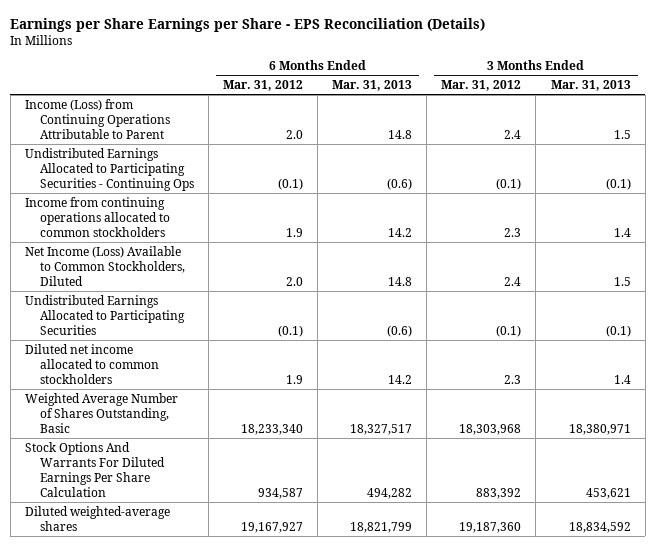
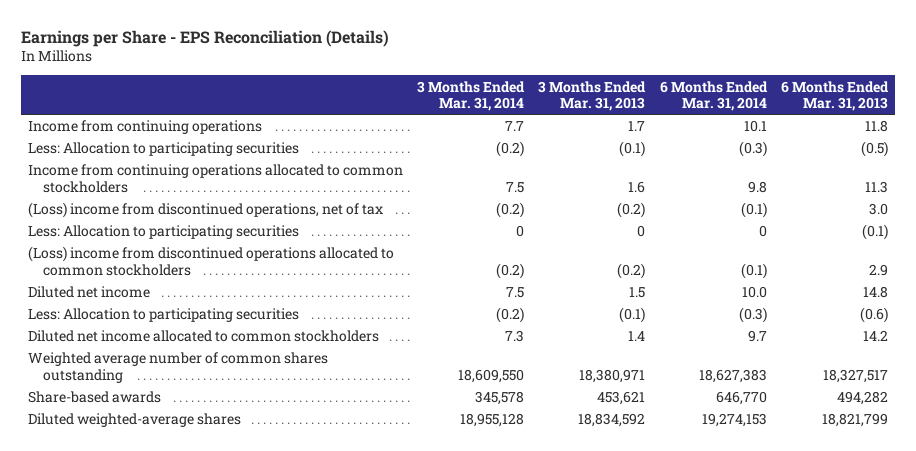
[10,17,486,32] Earnings per Share Earnings per Share - EPS Reconciliation (Details) -> [20,29,389,47] Earnings per Share - EPS Reconciliation (Details)
[222,80,303,92] Mar. 31, 2012 -> none
[441,80,522,92] Mar. 31, 2012 -> none
none -> [417,80,526,112] 3 Months Ended Mar. 31, 2014
none -> [659,80,768,112] 6 Months Ended Mar. 31, 2014
[24,98,170,140] Income (Loss) from Continuing Operations Attributable to Parent -> [27,120,262,135] Income from continuing operations
[388,130,413,140] 14.8 -> [864,120,888,133] 11.8
[613,130,631,140] 1.5 -> [628,121,646,132] 1.7
[24,147,194,192] Undistributed Earnings Allocated to Participating Securities - Continuing Ops -> [27,142,299,157] Less: Allocation to participating securities
[387,178,413,191] (0.6) -> [860,141,888,158] (0.5)
[388,228,413,238] 14.2 -> [864,180,888,193] 11.3
[613,228,631,238] 1.4 -> [628,180,646,193] 1.6
none -> [27,202,383,219] (Loss) income from discontinued operations, net of tax
none -> [27,225,299,240] Less: Allocation to participating securities
none -> [27,246,394,276] (Loss) income from discontinued operations allocated to common stockholders
[24,245,185,287] Net Income (Loss) Available to Common Stockholders, Diluted -> [27,286,150,299] Diluted net income
[24,294,185,336] Undistributed Earnings Allocated to Participating Securities -> [27,308,299,323] Less: Allocation to participating securities
[24,392,178,434] Weighted Average Number of Shares Outstanding, Basic -> [27,352,328,383] Weighted average number of common shares outstanding
[24,441,165,498] Stock Options And Warrants For Diluted Earnings Per Share Calculation -> [27,391,161,404] Share-based awards

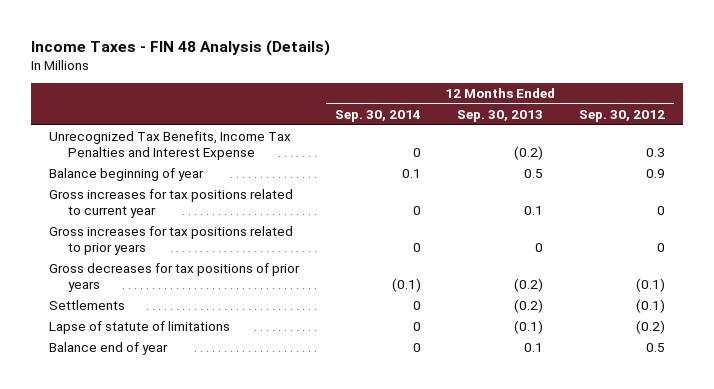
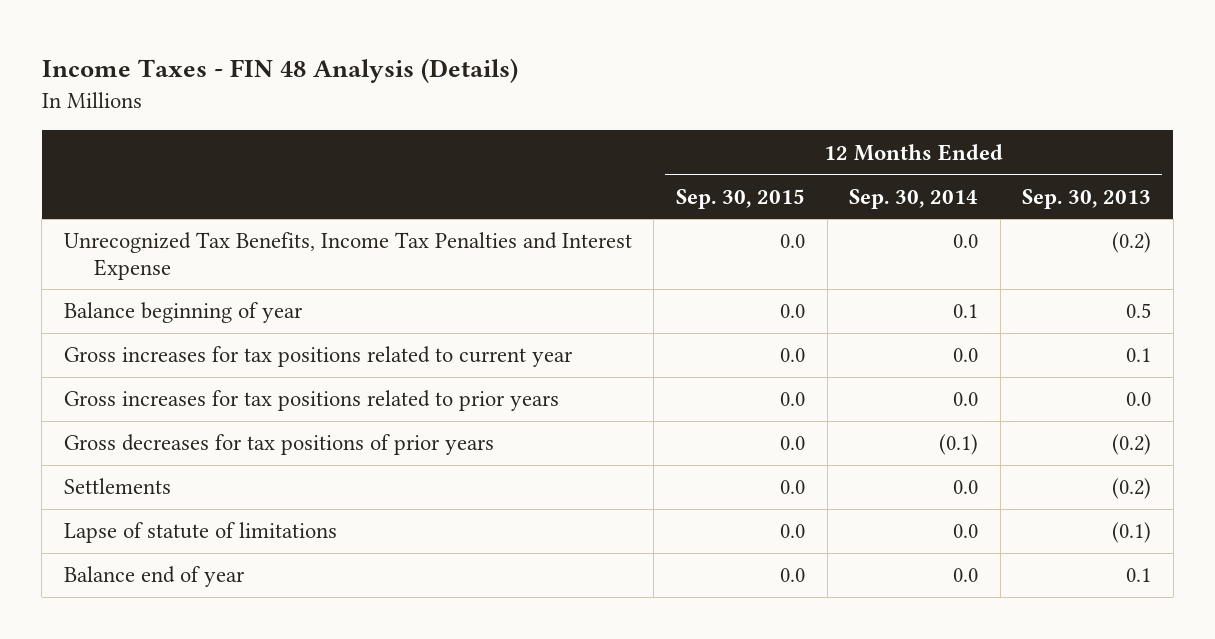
[579,110,666,123] Sep. 30, 2012 -> none
none -> [675,188,805,209] Sep. 30, 2015
[413,148,422,158] 0 -> [953,234,979,249] 0.0
[413,206,422,216] 0 -> [953,348,979,363] 0.0
[413,243,422,253] 0 -> [953,392,979,407] 0.0
[535,243,544,253] 0 -> [1126,392,1152,407] 0.0
[413,301,422,311] 0 -> [953,480,979,495] 0.0
[413,322,422,332] 0 -> [953,524,979,539] 0.0
[413,343,422,353] 0 -> [953,568,979,583] 0.0

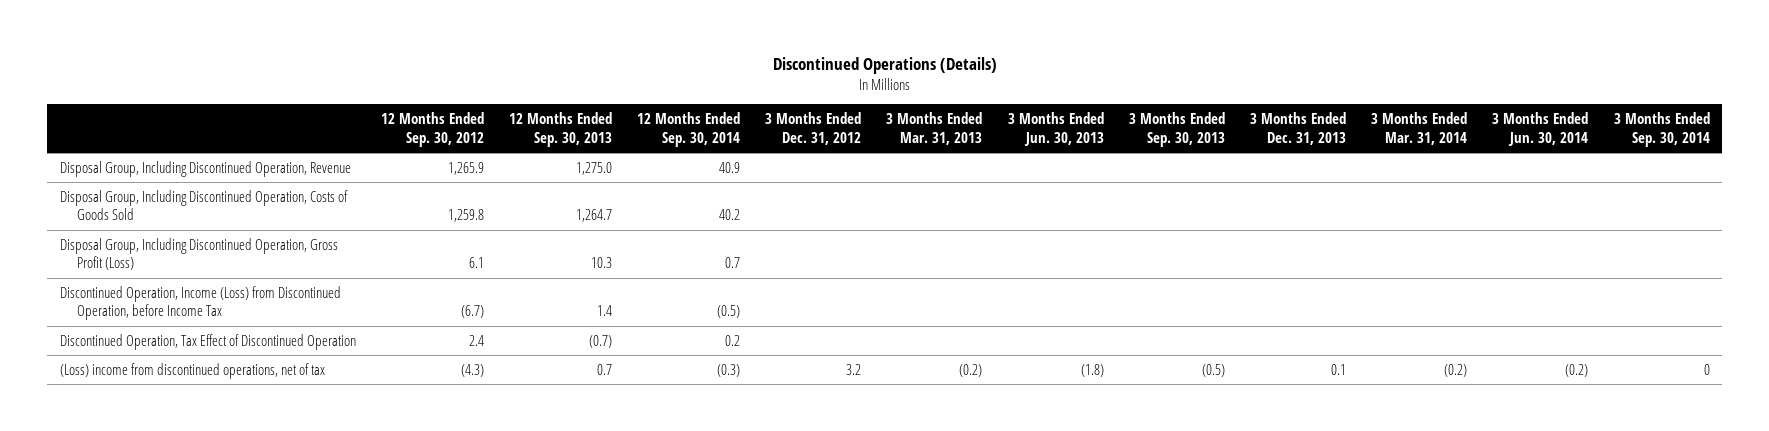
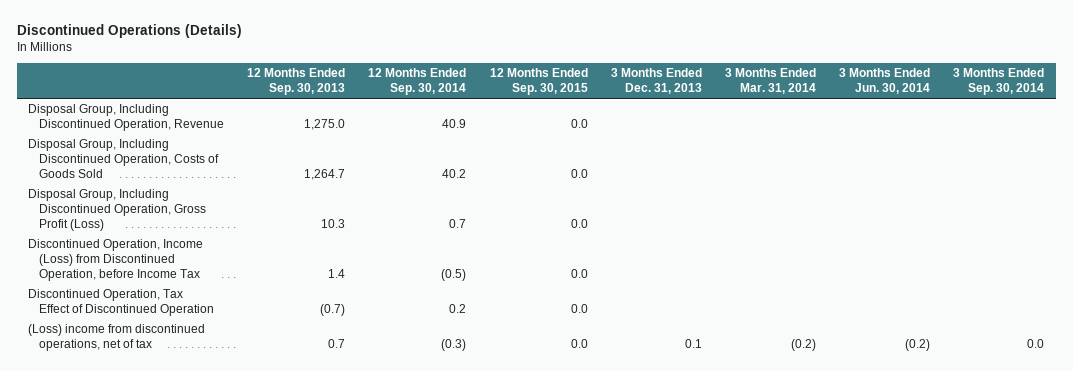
[380,112,484,147] 12 Months Ended Sep. 30, 2012 -> none
[765,112,862,145] 3 Months Ended Dec. 31, 2012 -> none
[886,112,983,145] 3 Months Ended Mar. 31, 2013 -> none
[1007,112,1104,146] 3 Months Ended Jun. 30, 2013 -> none
[1128,112,1225,147] 3 Months Ended Sep. 30, 2013 -> none
none -> [489,68,588,96] 12 Months Ended Sep. 30, 2015
[1703,363,1710,375] 0 -> [1027,339,1045,349] 0.0

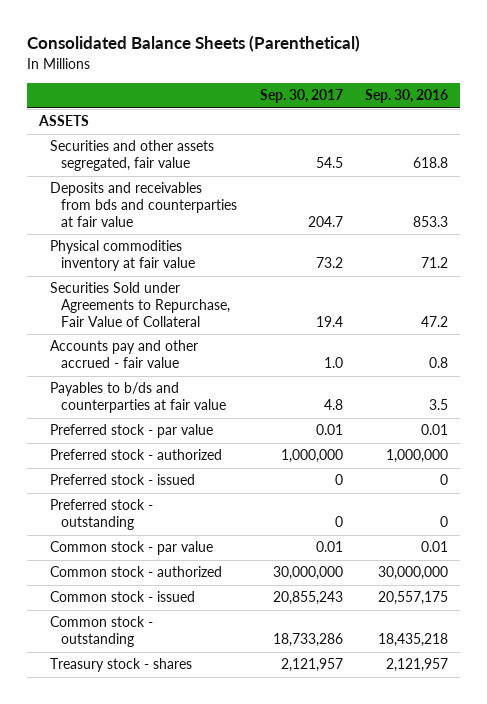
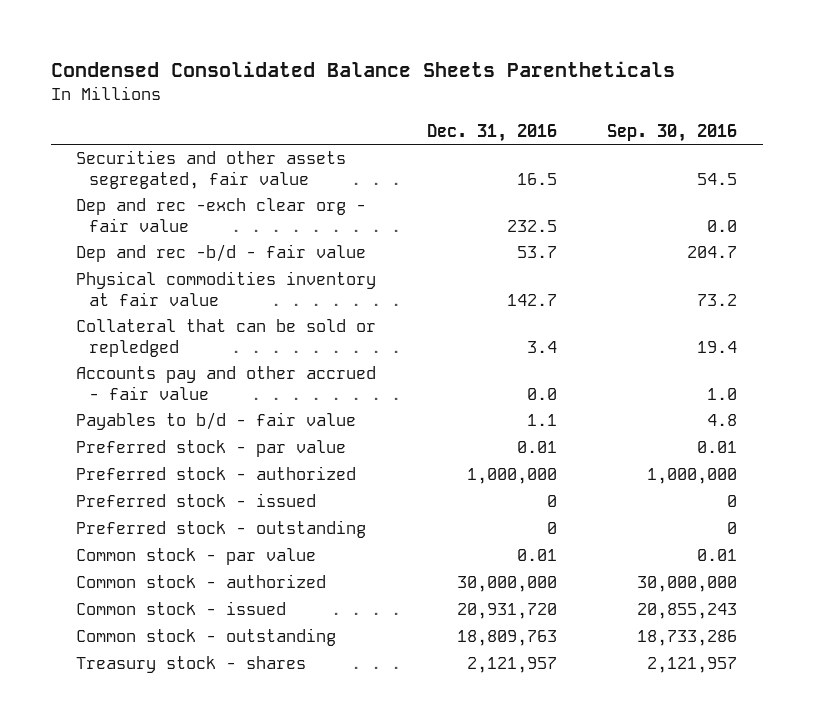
[27,35,361,53] Consolidated Balance Sheets (Parenthetical) -> [50,61,675,78] Condensed Consolidated Balance Sheets Parentheticals
[259,89,343,104] Sep. 30, 2017 -> none
none -> [426,123,557,142] Dec. 31, 2016
[37,115,89,127] ASSETS -> none
[49,282,231,328] Securities Sold under Agreements to Repurchase, Fair Value of Collateral -> none
[413,157,449,169] 618.8 -> [697,172,738,185] 54.5
none -> [76,198,367,232] Dep and rec -exch clear org - fair value
[49,182,238,228] Deposits and receivables from bds and counterparties at fair value -> [76,244,367,263] Dep and rec -b/d - fair value
[413,216,449,228] 853.3 -> [687,246,738,259] 204.7
[421,257,449,269] 71.2 -> [697,293,738,306] 73.2
none -> [76,319,377,357] Collateral that can be sold or repledged
[429,357,449,369] 0.8 -> [707,387,738,400] 1.0
[49,382,227,414] Payables to b/ds and counterparties at fair value -> [76,412,357,431] Payables to b/d - fair value
[429,399,449,411] 3.5 -> [707,414,738,427] 4.8
[378,591,449,606] 20,557,175 -> [637,603,738,620] 20,855,243
[378,633,449,648] 18,435,218 -> [637,630,738,647] 18,733,286

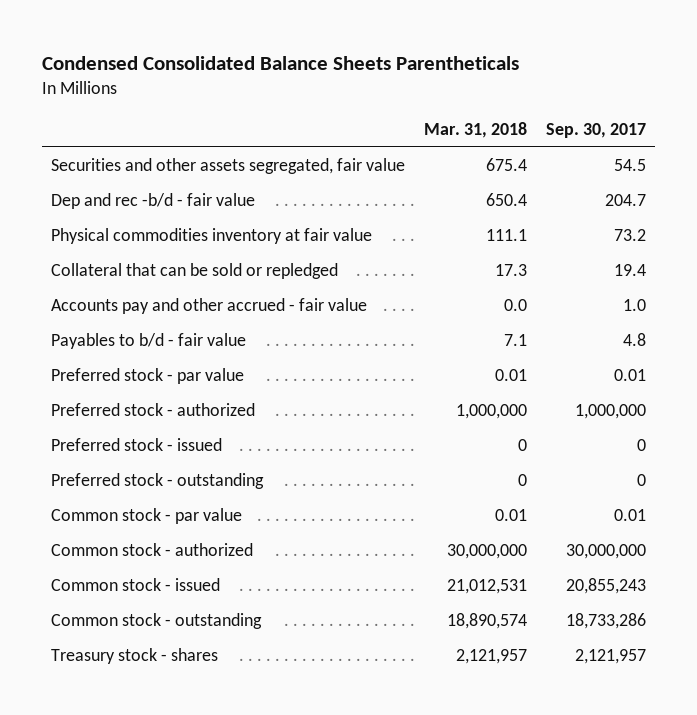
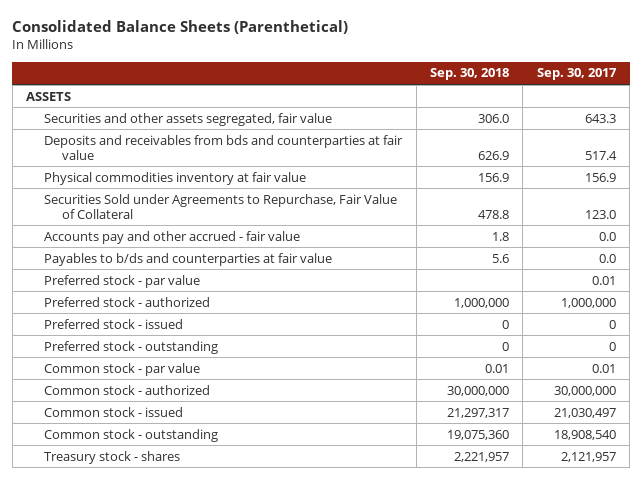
[42,55,520,70] Condensed Consolidated Balance Sheets Parentheticals -> [12,19,349,34] Consolidated Balance Sheets (Parenthetical)
[424,122,528,139] Mar. 31, 2018 -> none
none -> [429,68,509,81] Sep. 30, 2018
[51,263,339,280] Collateral that can be sold or repledged -> none
none -> [26,91,72,101] ASSETS
[613,159,646,172] 54.5 -> [584,113,616,123] 643.3
[51,193,256,210] Dep and rec -b/d - fair value -> [44,134,404,160] Deposits and receivables from bds and counterparties at fair value
[604,194,646,207] 204.7 -> [584,150,617,160] 517.4
[613,229,646,242] 73.2 -> [584,172,616,182] 156.9
none -> [44,193,398,219] Securities Sold under Agreements to Repurchase, Fair Value of Collateral
[622,299,646,312] 1.0 -> [598,231,616,241] 0.0
[51,333,247,350] Payables to b/d - fair value -> [44,252,333,266] Payables to b/ds and counterparties at fair value
[622,333,646,347] 4.8 -> [598,253,616,263] 0.0
[565,578,646,595] 20,855,243 -> [553,407,616,418] 21,030,497
[565,613,646,630] 18,733,286 -> [553,429,616,440] 18,908,540

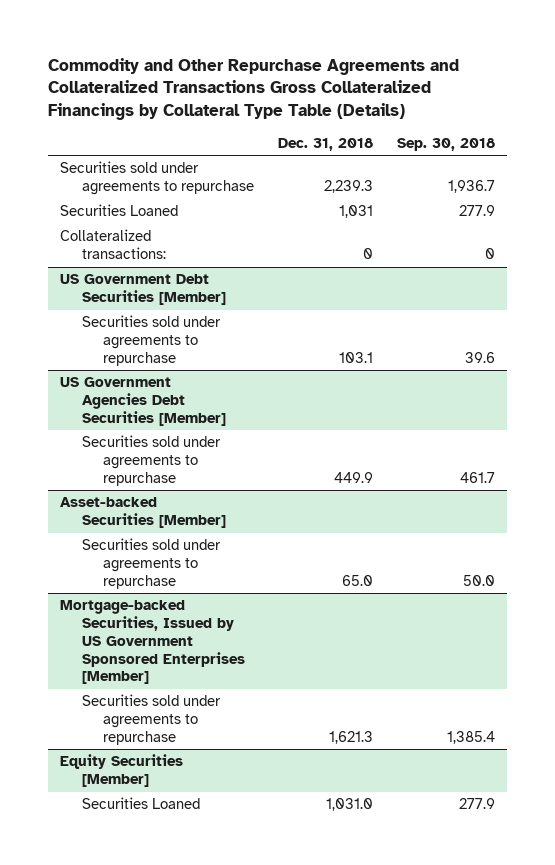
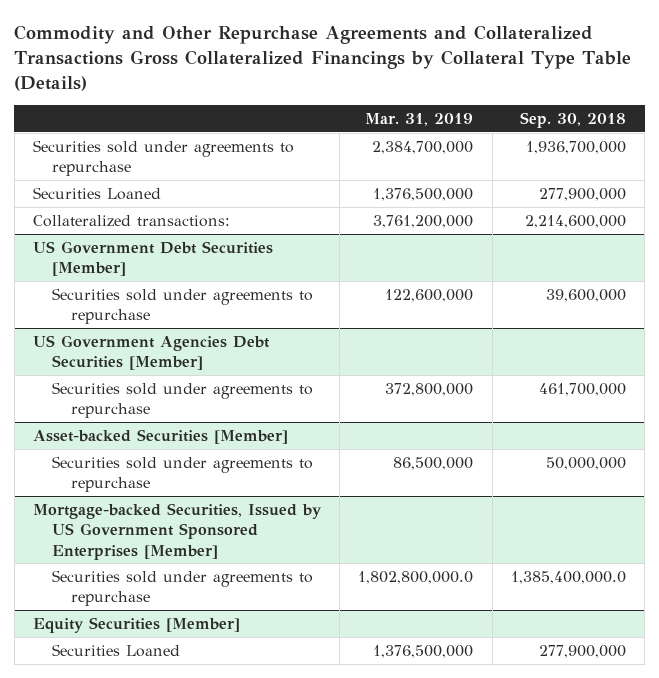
[277,137,373,151] Dec. 31, 2018 -> none
none -> [365,113,474,127] Mar. 31, 2019
[448,180,496,194] 1,936.7 -> [525,140,626,154] 1,936,700,000
[459,205,496,217] 277.9 -> [538,187,626,201] 277,900,000
[485,248,496,260] 0 -> [524,214,626,228] 2,214,600,000
[465,351,496,363] 39.6 -> [545,288,626,302] 39,600,000
[460,471,496,483] 461.7 -> [538,382,626,396] 461,700,000
[463,574,496,586] 50.0 -> [545,456,626,470] 50,000,000
[447,730,496,744] 1,385.4 -> [510,570,626,584] 1,385,400,000.0
[459,798,496,810] 277.9 -> [538,644,626,658] 277,900,000

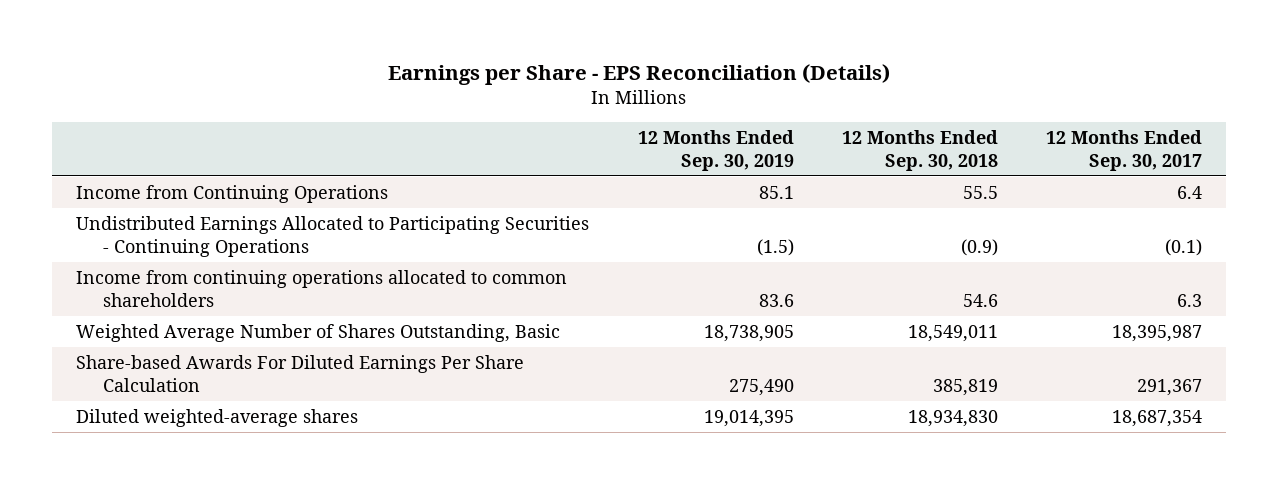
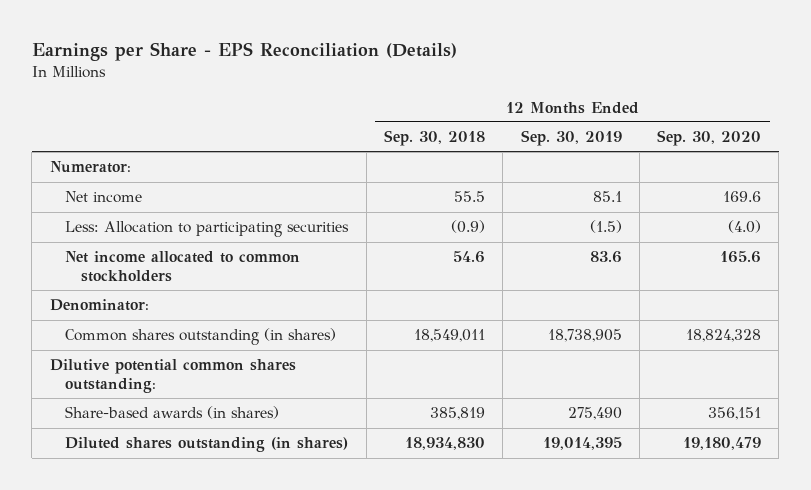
[1045,129,1202,171] 12 Months Ended Sep. 30, 2017 -> none
none -> [657,130,762,147] Sep. 30, 2020
none -> [49,161,131,174] Numerator:
[76,184,389,203] Income from Continuing Operations -> [65,191,143,204] Net income
[76,215,590,257] Undistributed Earnings Allocated to Participating Securities - Continuing Operations -> [65,221,350,238] Less: Allocation to participating securities
[76,269,568,307] Income from continuing operations allocated to common shareholders -> [65,251,301,283] Net income allocated to common stockholders
none -> [49,299,149,312] Denominator:
[76,323,561,342] Weighted Average Number of Shares Outstanding, Basic -> [65,328,337,346] Common shares outstanding (in shares)
none -> [49,359,296,394] Dilutive potential common shares outstanding:
[76,354,525,392] Share-based Awards For Diluted Earnings Per Share Calculation -> [65,406,280,420] Share-based awards (in shares)
[76,408,359,427] Diluted weighted-average shares -> [65,437,349,453] Diluted shares outstanding (in shares)

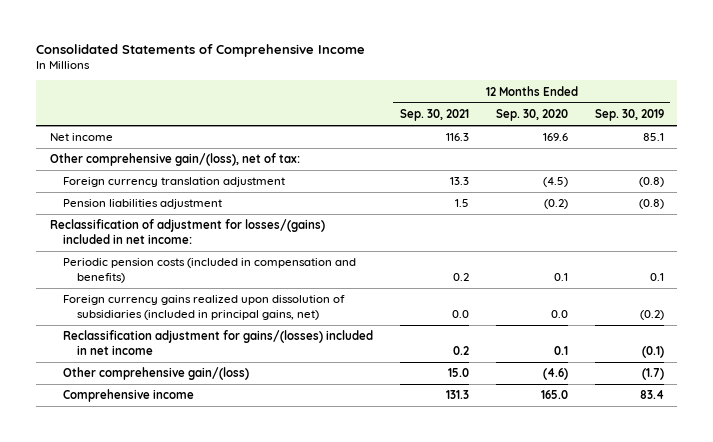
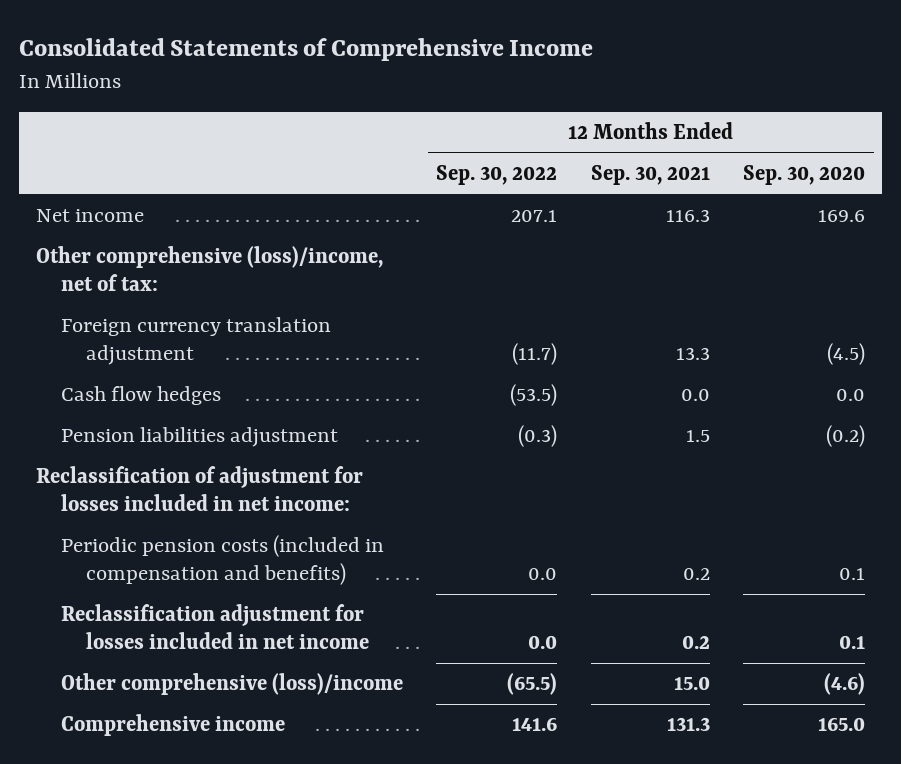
[594,108,664,121] Sep. 30, 2019 -> none
none -> [436,164,558,185] Sep. 30, 2022
[49,153,300,167] Other comprehensive gain/(loss), net of tax: -> [35,246,383,292] Other comprehensive (loss)/income, net of tax:
none -> [60,386,221,406] Cash flow hedges
[49,219,325,244] Reclassification of adjustment for losses/(gains) included in net income: -> [35,466,363,512] Reclassification of adjustment for losses included in net income:
[63,295,346,320] Foreign currency gains realized upon dissolution of subsidiaries (included in principal gains, net) -> none
[63,330,374,355] Reclassification adjustment for gains/(losses) included in net income -> [60,604,369,650] Reclassification adjustment for losses included in net income
[63,367,250,381] Other comprehensive gain/(loss) -> [60,673,403,696] Other comprehensive (loss)/income

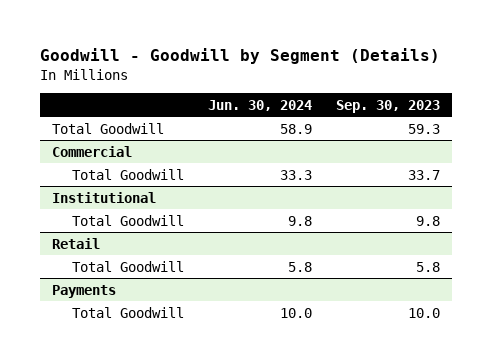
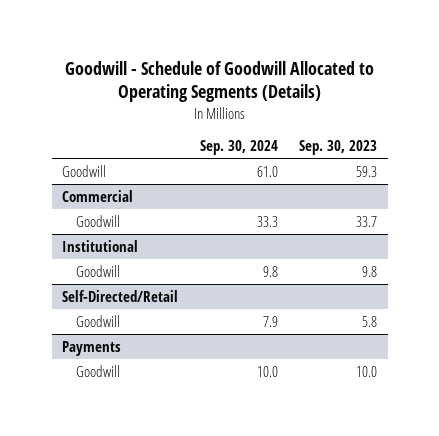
[40,48,441,65] Goodwill - Goodwill by Segment (Details) -> [64,60,374,103] Goodwill - Schedule of Goodwill Allocated to Operating Segments (Details)
[208,99,313,111] Jun. 30, 2024 -> none
none -> [199,140,278,156] Sep. 30, 2024
[51,122,164,134] Total Goodwill -> [62,164,107,177] Goodwill
[72,168,185,180] Total Goodwill -> [76,214,121,227] Goodwill
[51,237,100,249] Retail -> none
[72,214,185,226] Total Goodwill -> [76,264,121,277] Goodwill
none -> [62,289,179,302] Self-Directed/Retail
[72,260,185,272] Total Goodwill -> [76,314,121,327] Goodwill
[72,306,185,318] Total Goodwill -> [76,364,121,377] Goodwill

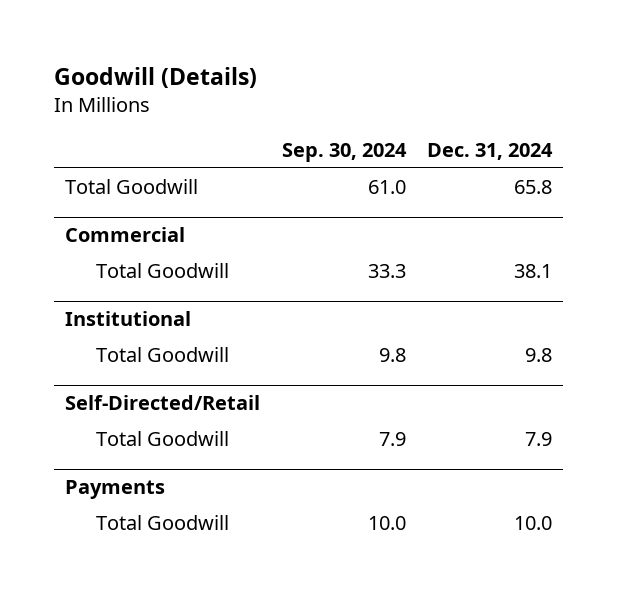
[64,60,374,103] Goodwill - Schedule of Goodwill Allocated to Operating Segments (Details) -> [54,67,258,89] Goodwill (Details)
[298,140,377,156] Sep. 30, 2023 -> none
none -> [427,142,554,160] Dec. 31, 2024
[62,164,107,177] Goodwill -> [65,179,199,195] Total Goodwill
[76,214,121,227] Goodwill -> [95,263,229,279] Total Goodwill
[76,264,121,277] Goodwill -> [95,347,229,363] Total Goodwill
[76,314,121,327] Goodwill -> [95,431,229,447] Total Goodwill
[76,364,121,377] Goodwill -> [95,515,229,531] Total Goodwill

